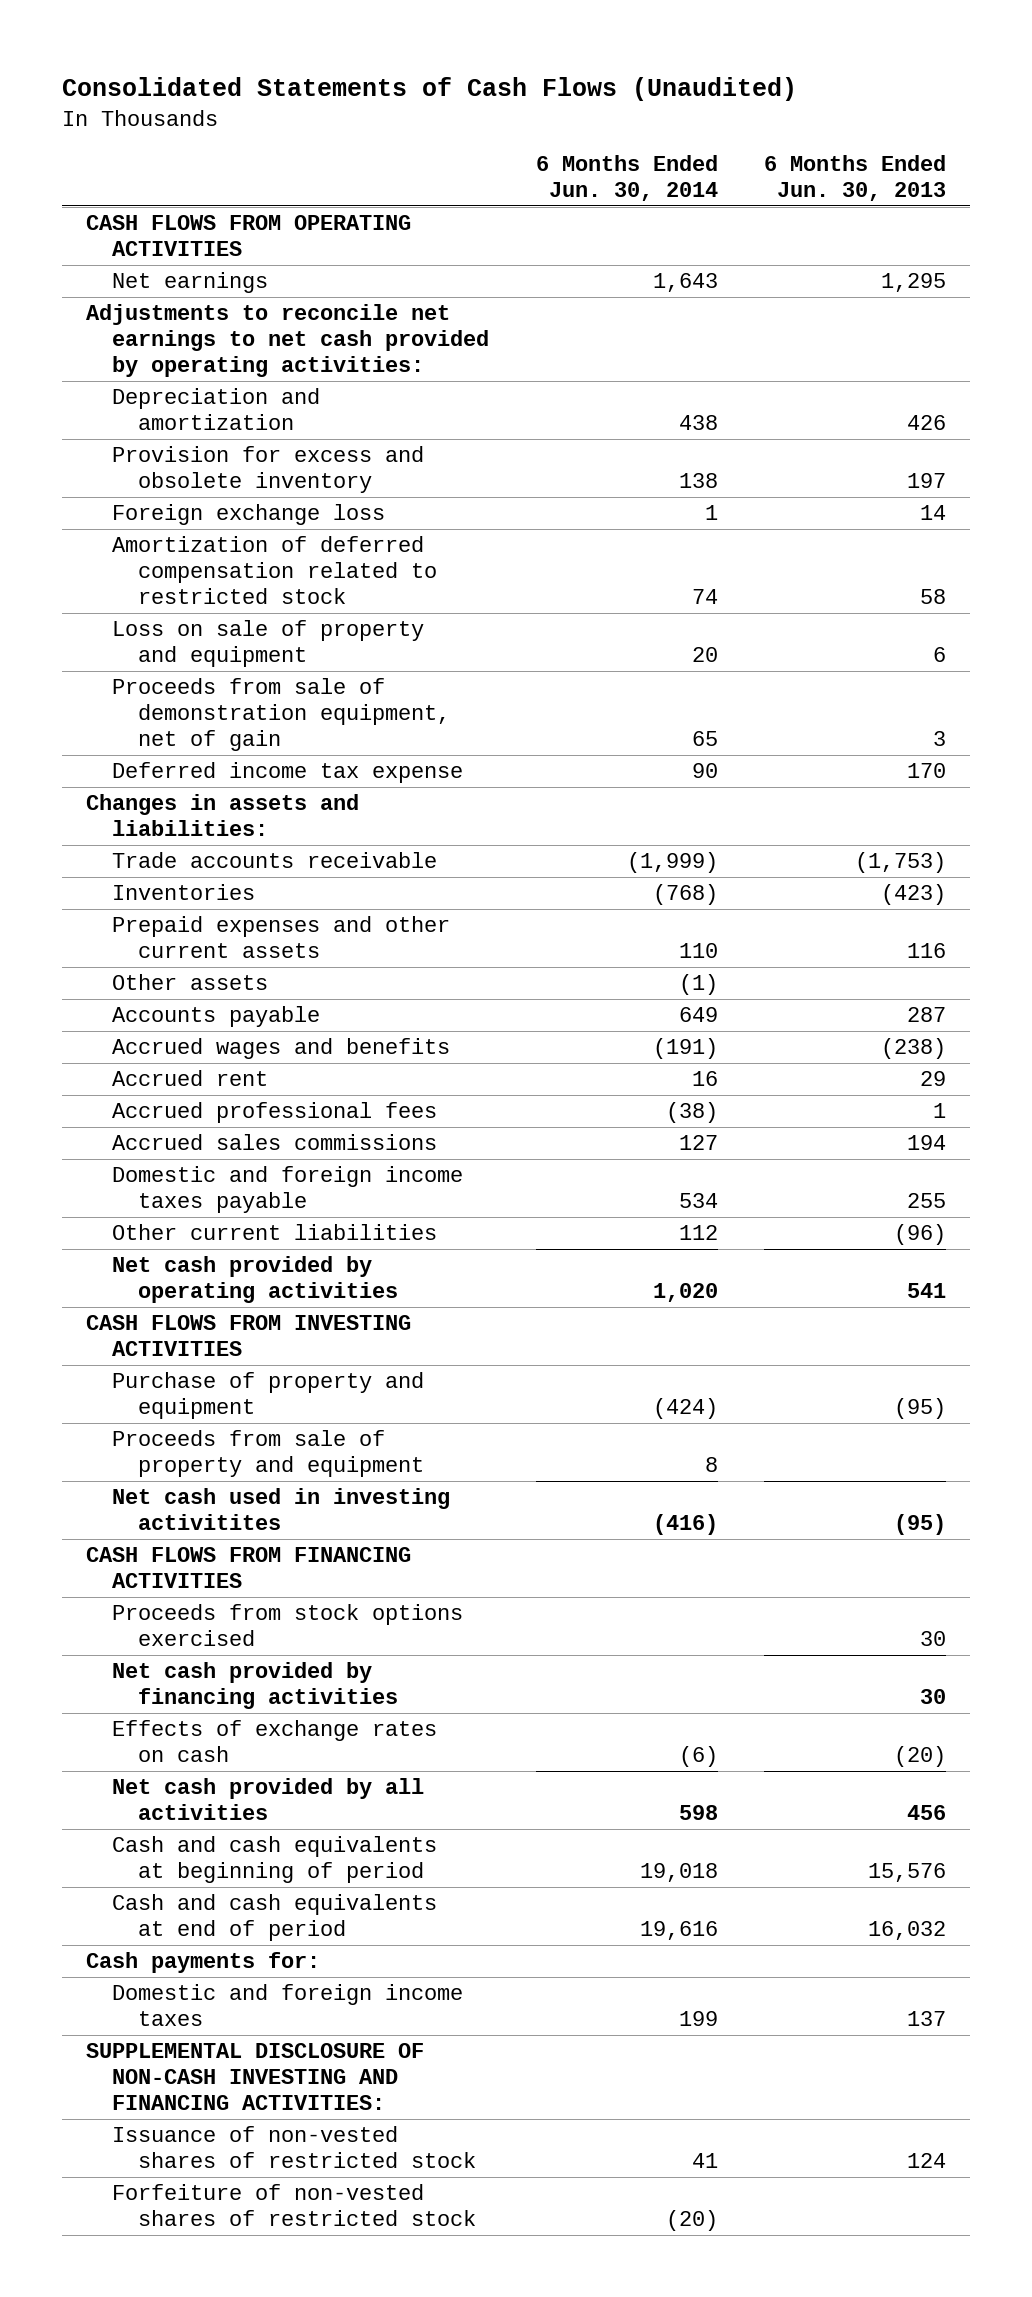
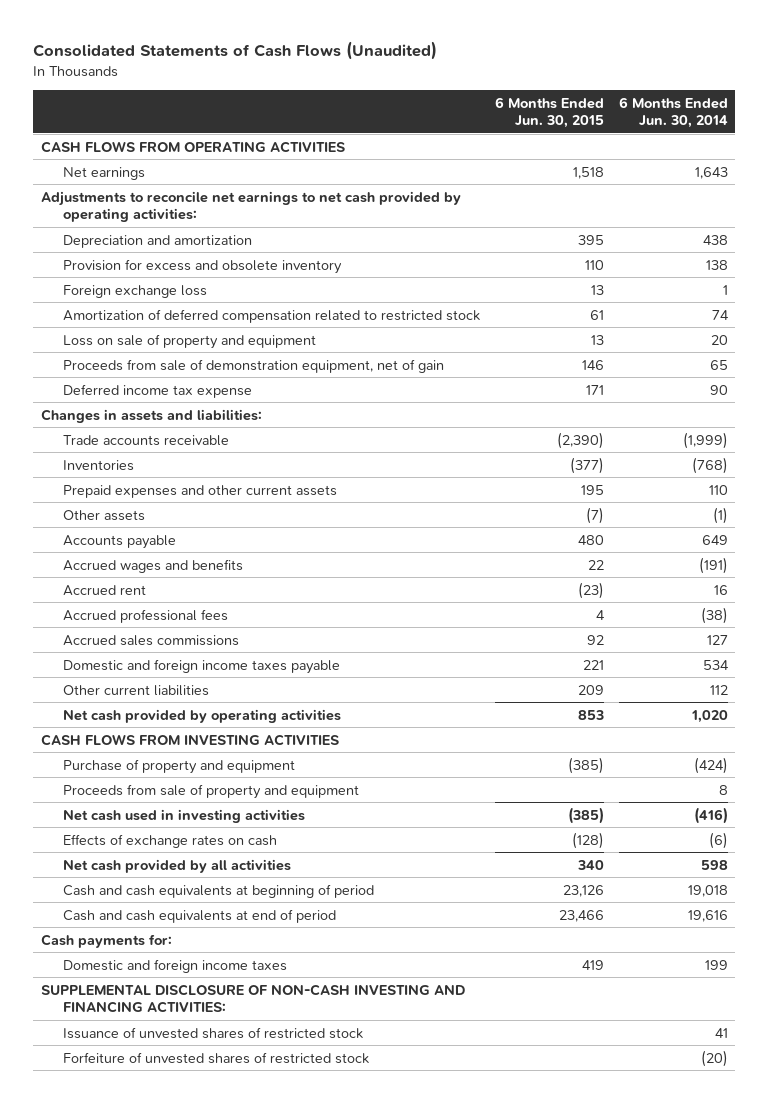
[764,154,947,201] 6 Months Ended Jun. 30, 2013 -> none
none -> [494,96,604,129] 6 Months Ended Jun. 30, 2015
[85,1547,411,1589] CASH FLOWS FROM FINANCING ACTIVITIES -> none
[111,1604,463,1647] Proceeds from stock options exercised -> none
[111,1662,398,1710] Net cash provided by financing activities -> none
[111,1488,450,1531] Net cash used in investing activitites -> [63,808,306,823] Net cash used in investing activities
[111,2126,476,2169] Issuance of non-vested shares of restricted stock -> [63,1026,364,1039] Issuance of unvested shares of restricted stock
[111,2184,476,2227] Forfeiture of non-vested shares of restricted stock -> [63,1051,370,1064] Forfeiture of unvested shares of restricted stock

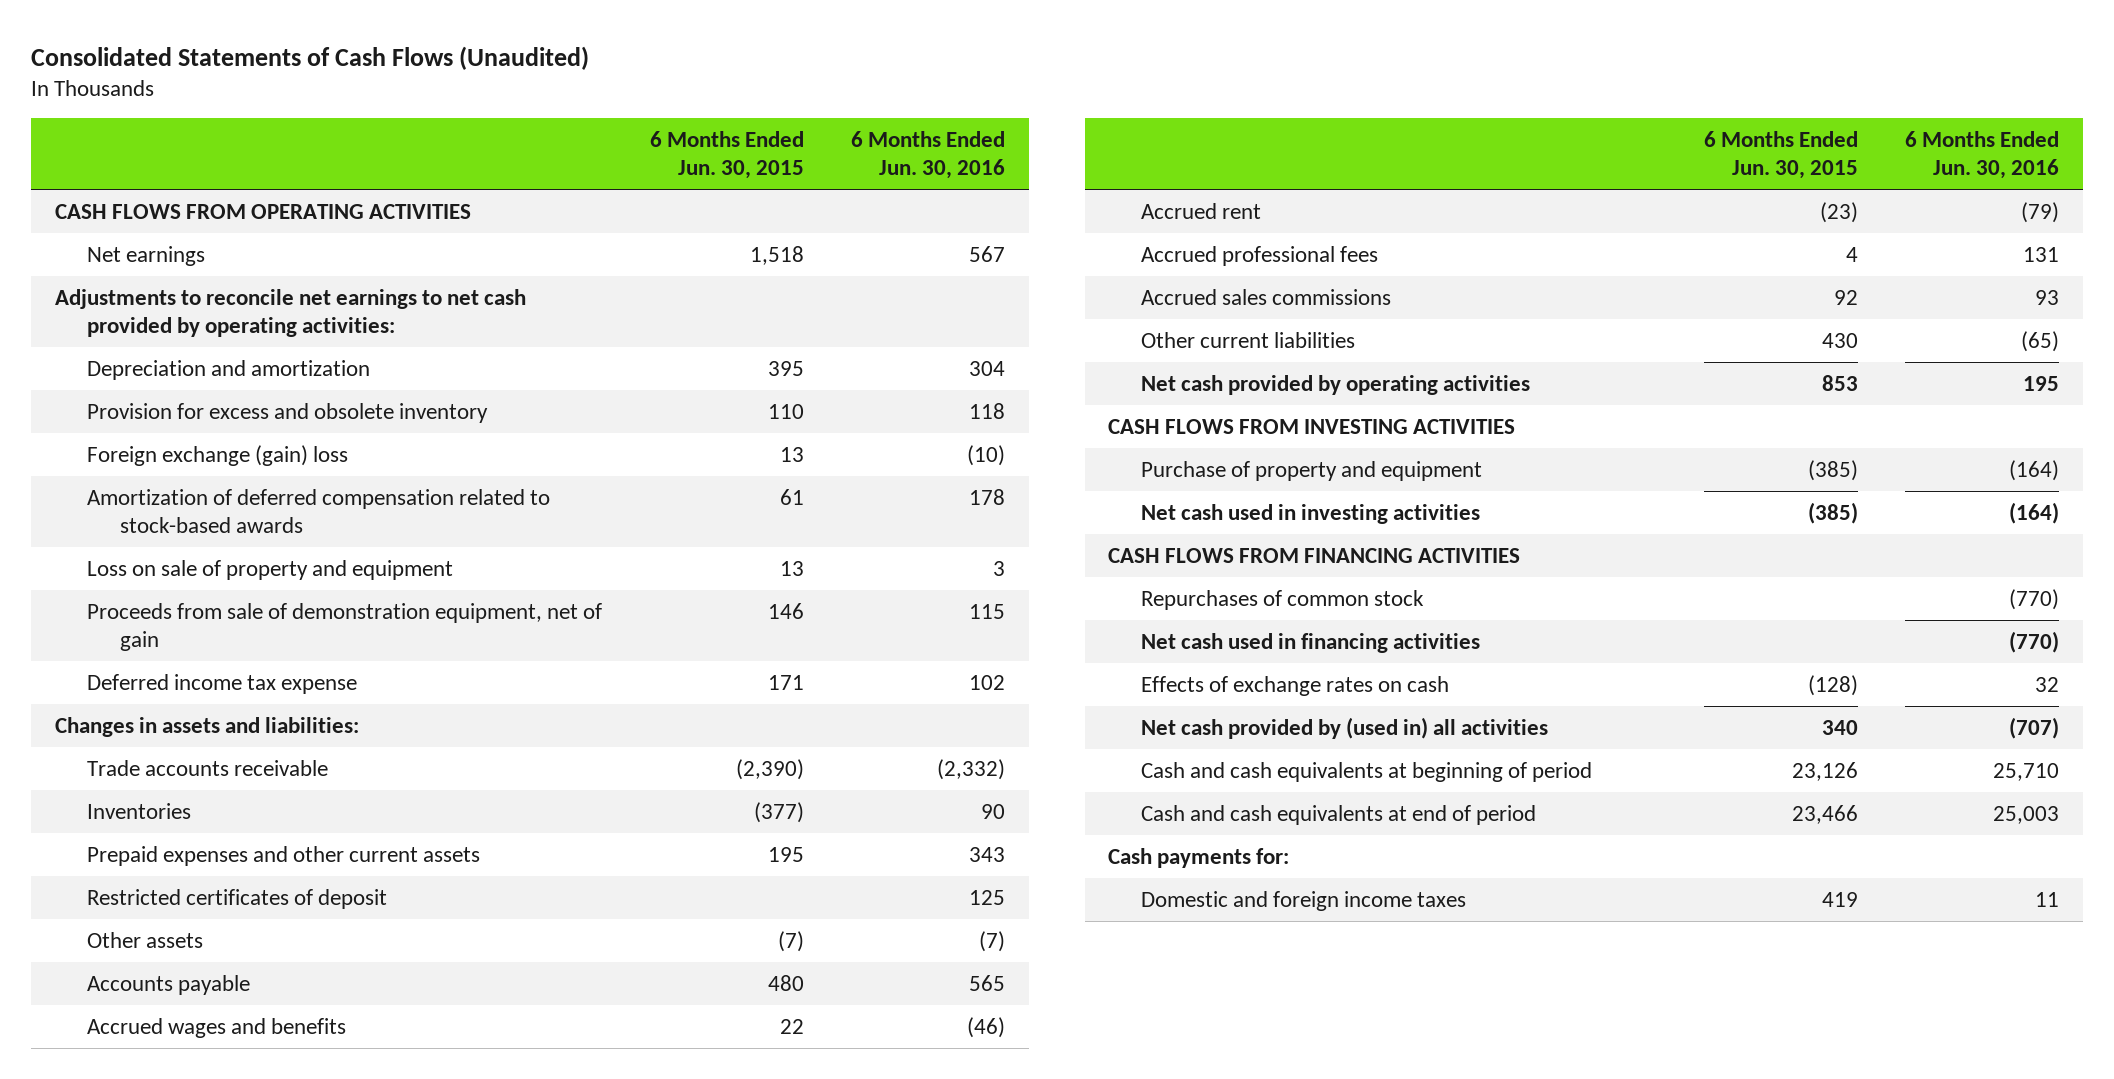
[618,96,728,129] 6 Months Ended Jun. 30, 2014 -> none
none -> [851,130,1006,180] 6 Months Ended Jun. 30, 2016
[63,284,208,298] Foreign exchange loss -> [87,444,349,466] Foreign exchange (gain) loss
[63,308,481,323] Amortization of deferred compensation related to restricted stock -> [87,488,551,534] Amortization of deferred compensation related to stock-based awards
none -> [87,888,388,909] Restricted certificates of deposit
[63,658,341,674] Domestic and foreign income taxes payable -> none
[577,684,604,695] 209 -> [1821,332,1858,348] 430
[63,783,360,799] Proceeds from sale of property and equipment -> none
none -> [1108,547,1521,563] CASH FLOWS FROM FINANCING ACTIVITIES
none -> [1141,589,1425,610] Repurchases of common stock
none -> [1141,632,1481,653] Net cash used in financing activities
[63,858,292,873] Net cash provided by all activities -> [1141,716,1549,739] Net cash provided by (used in) all activities
[40,983,465,1014] SUPPLEMENTAL DISCLOSURE OF NON-CASH INVESTING AND FINANCING ACTIVITIES: -> none
[63,1026,364,1039] Issuance of unvested shares of restricted stock -> none
[63,1051,370,1064] Forfeiture of unvested shares of restricted stock -> none

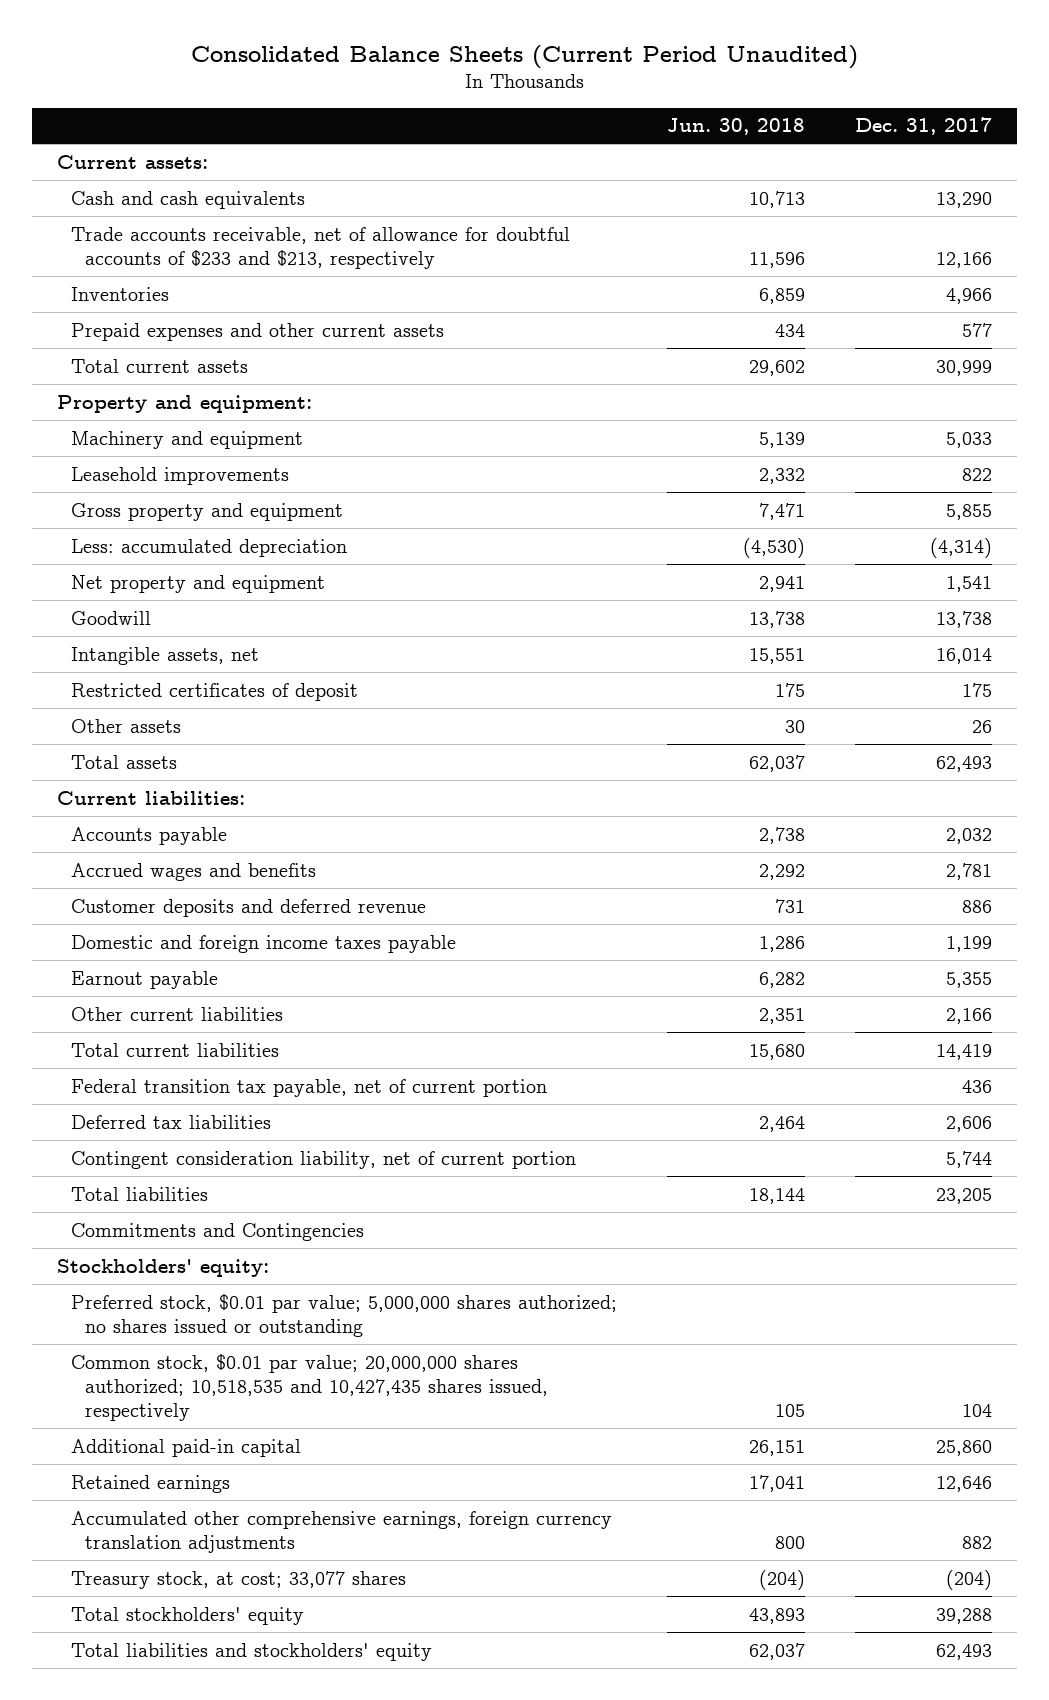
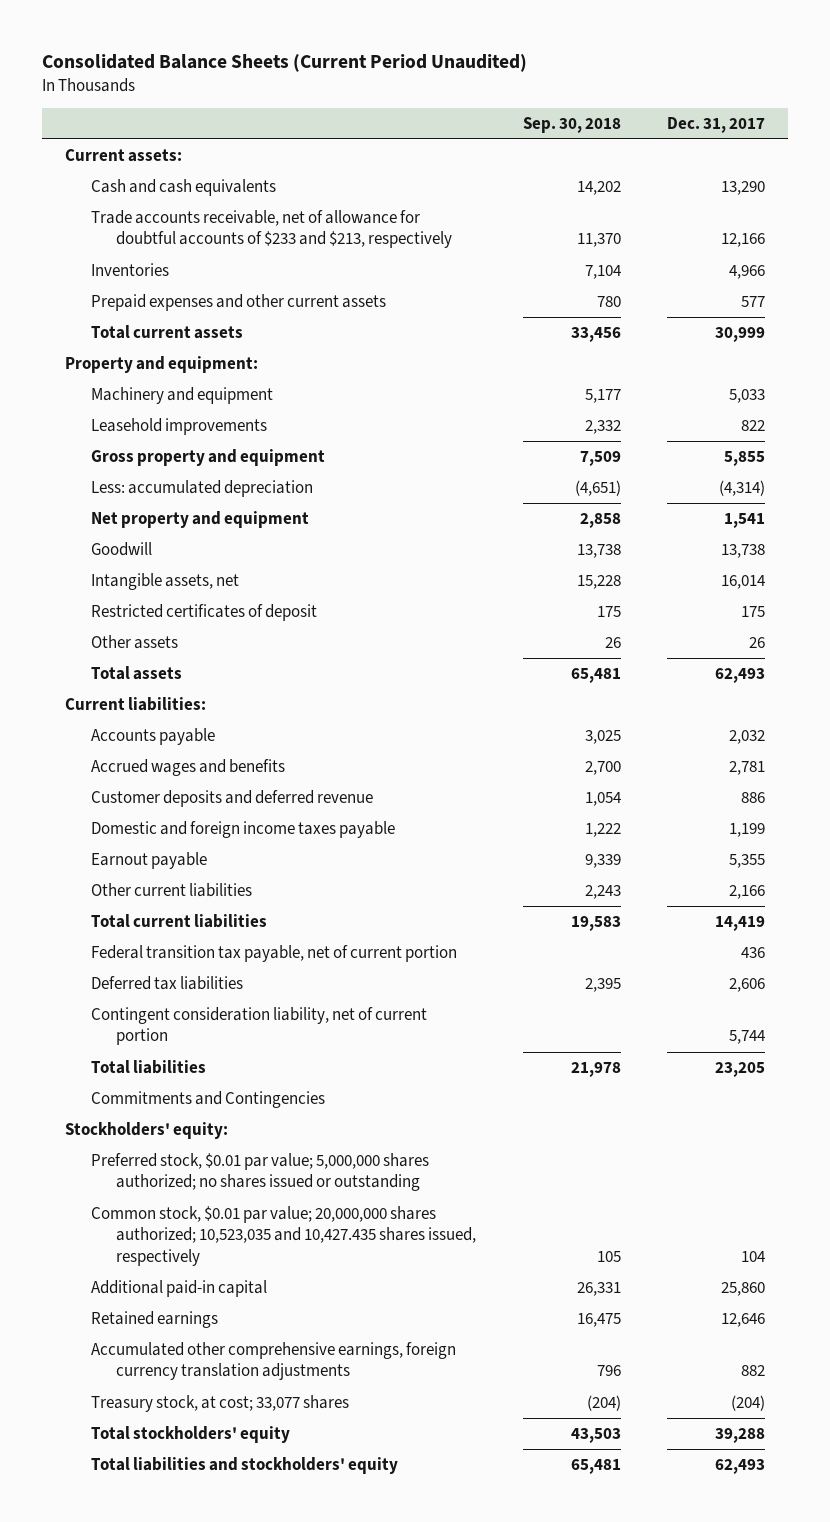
[667,118,806,136] Jun. 30, 2018 -> none
none -> [522,116,621,133] Sep. 30, 2018
[70,1353,548,1421] Common stock, $0.01 par value; 20,000,000 shares authorized; 10,518,535 and 10,427,435 shares issued, respectively -> [90,1206,477,1266] Common stock, $0.01 par value; 20,000,000 shares authorized; 10,523,035 and 10,427.435 shares issued, respectively

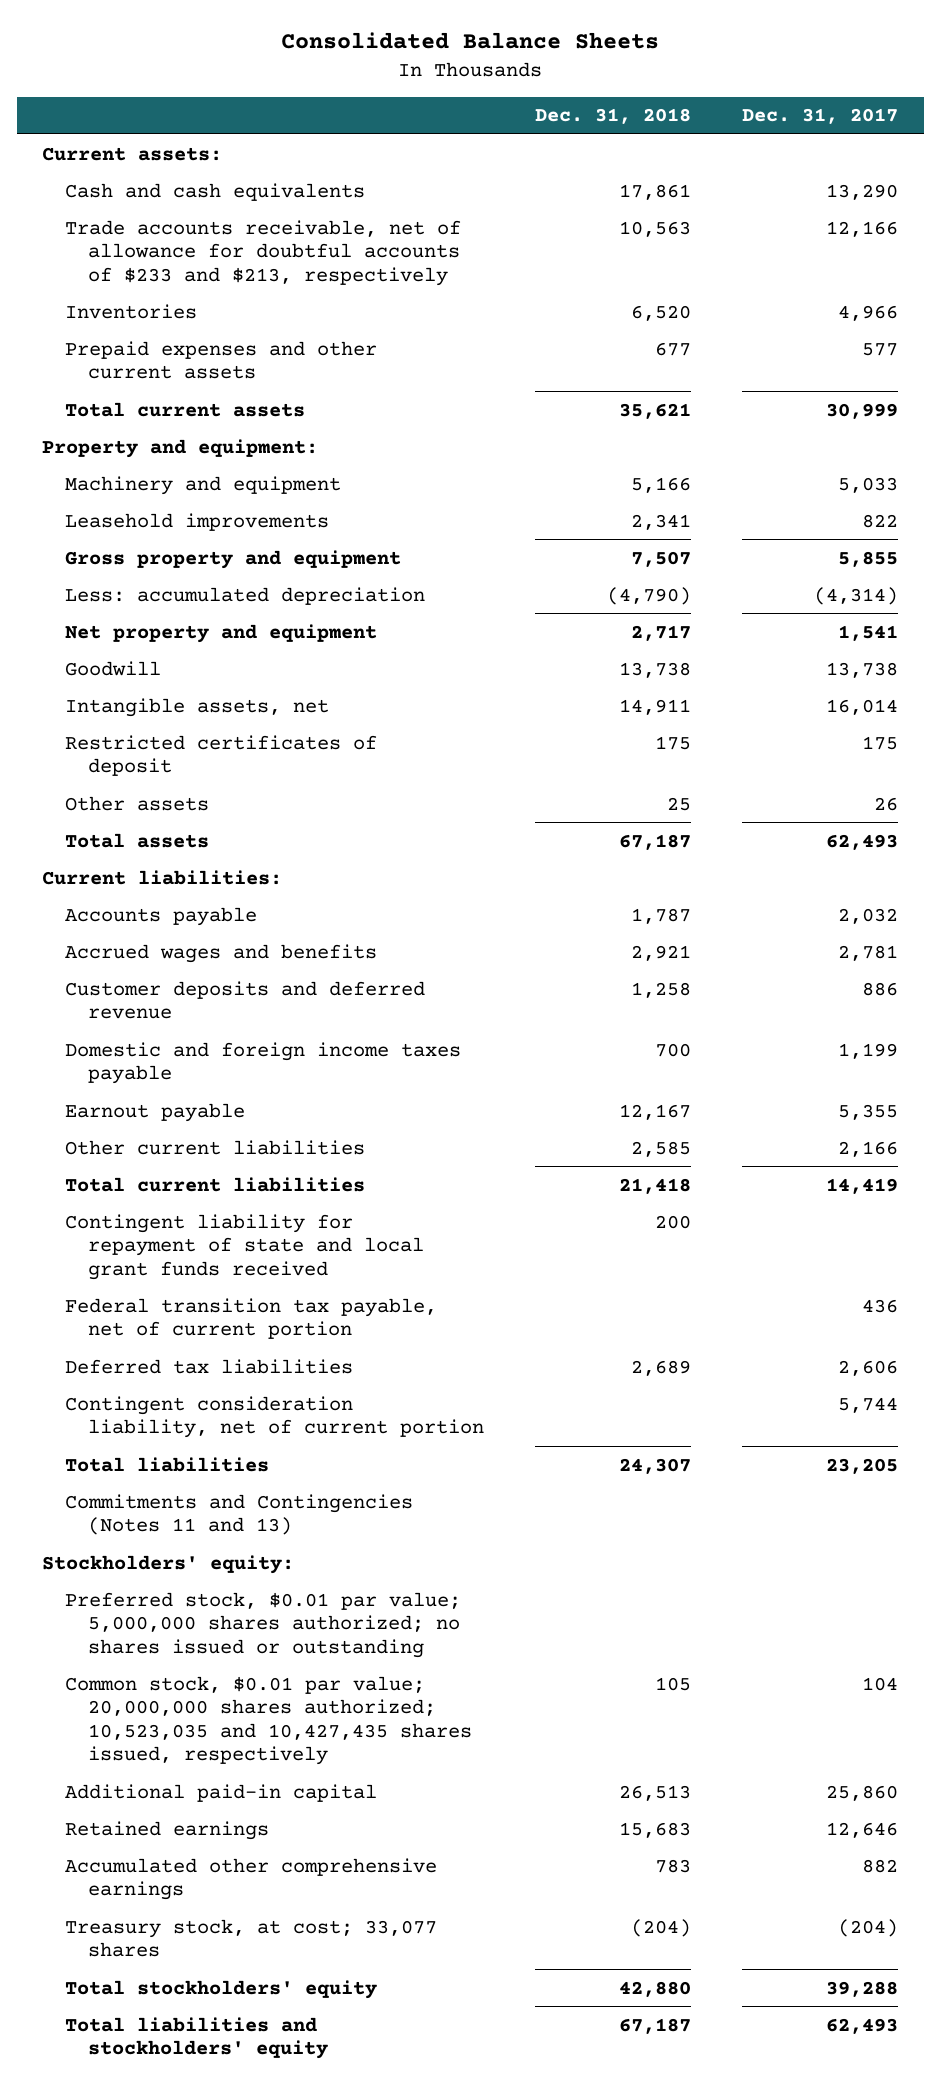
[41,54,527,73] Consolidated Balance Sheets (Current Period Unaudited) -> [281,32,660,50] Consolidated Balance Sheets
[522,116,621,133] Sep. 30, 2018 -> none
none -> [535,108,692,125] Dec. 31, 2018
none -> [65,1213,424,1280] Contingent liability for repayment of state and local grant funds received
[90,1091,325,1109] Commitments and Contingencies -> [65,1493,414,1536] Commitments and Contingencies (Notes 11 and 13)
[90,1206,477,1266] Common stock, $0.01 par value; 20,000,000 shares authorized; 10,523,035 and 10,427.435 shares issued, respectively -> [65,1675,472,1766] Common stock, $0.01 par value; 20,000,000 shares authorized; 10,523,035 and 10,427,435 shares issued, respectively
[90,1342,456,1381] Accumulated other comprehensive earnings, foreign currency translation adjustments -> [65,1857,438,1901] Accumulated other comprehensive earnings

